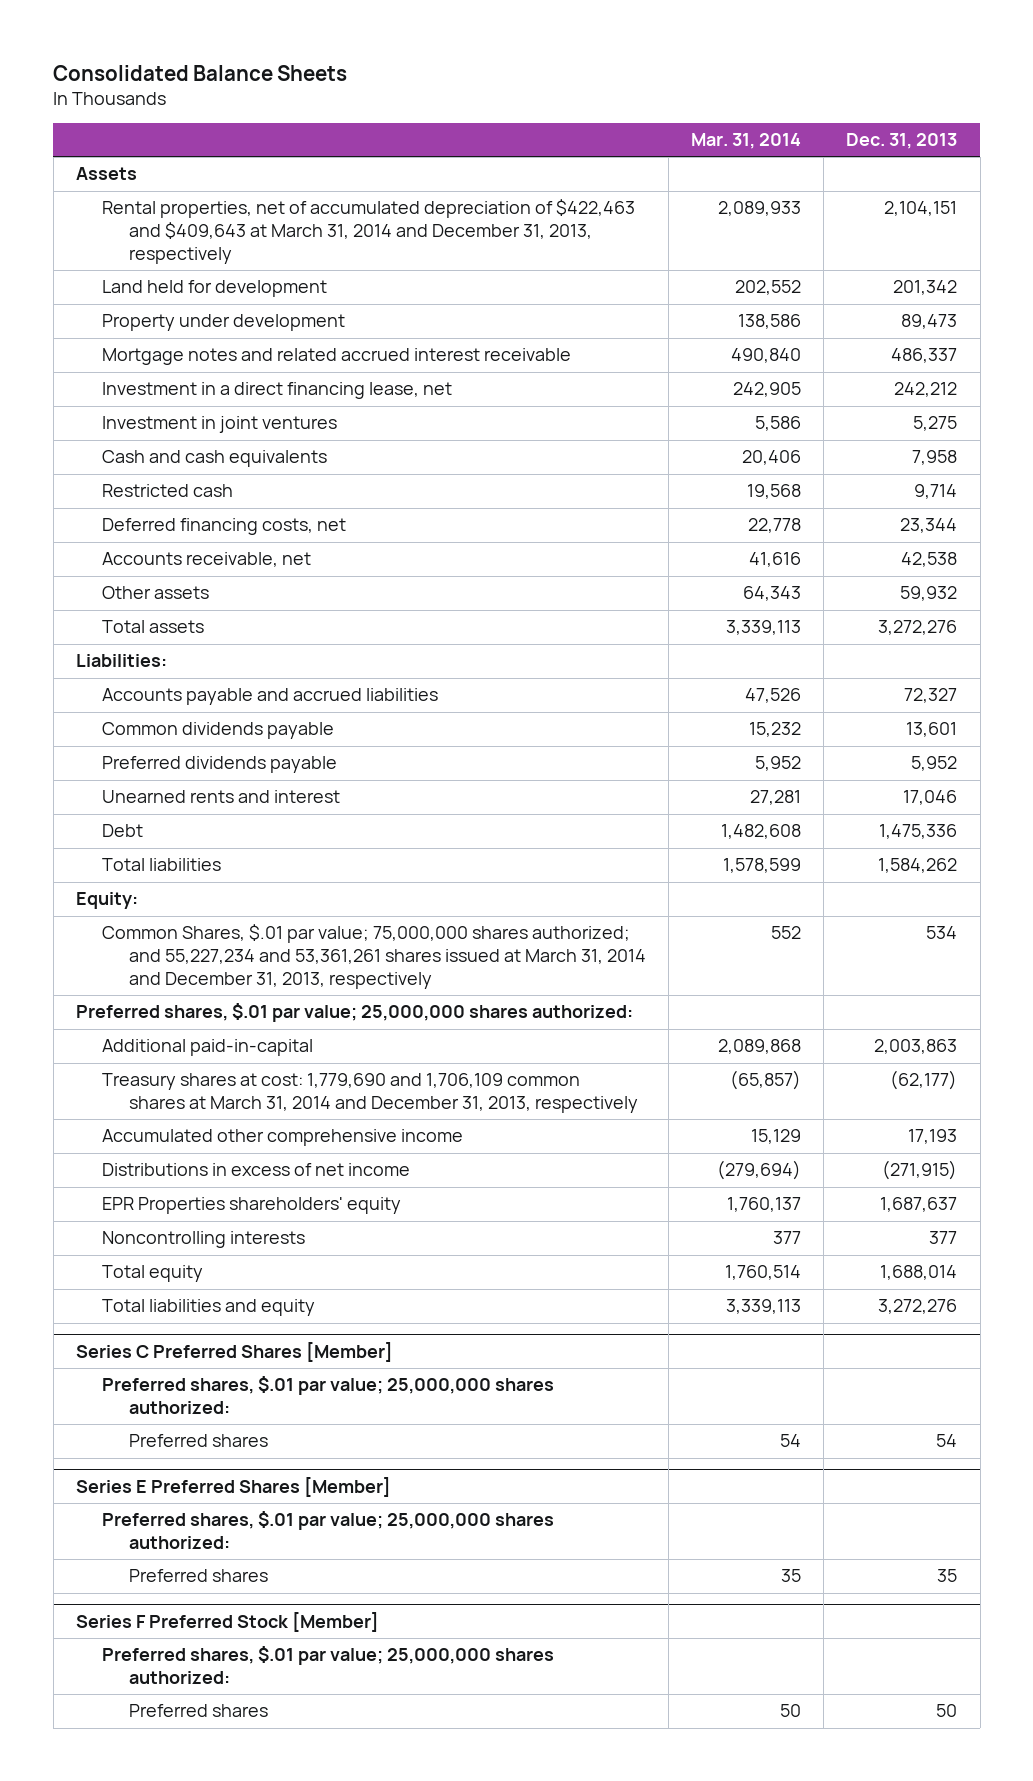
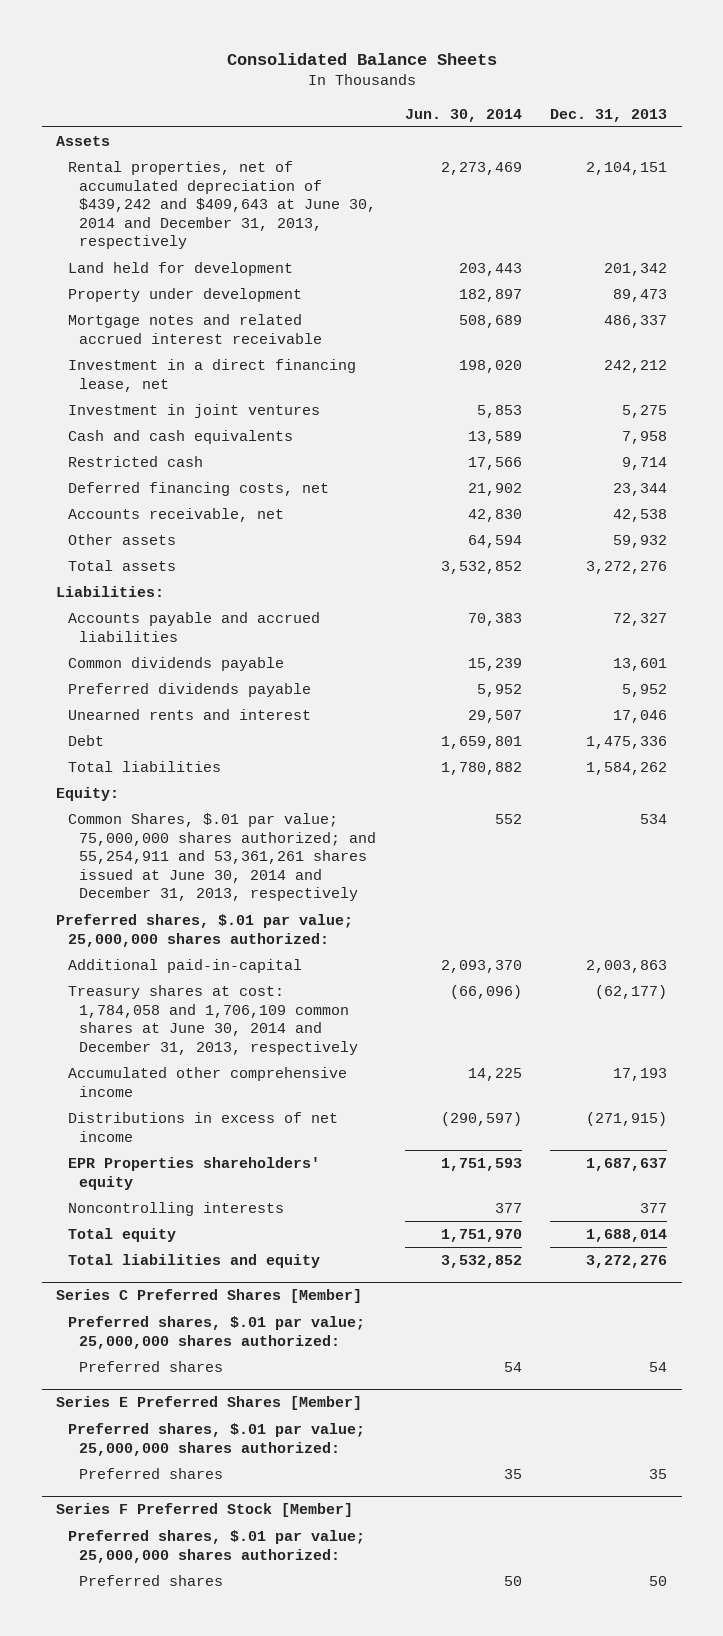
[691,133,802,150] Mar. 31, 2014 -> none
none -> [404,108,522,122] Jun. 30, 2014
[102,199,636,265] Rental properties, net of accumulated depreciation of $422,463 and $409,643 at March 31, 2014 and December 31, 2013, respectively -> [67,161,376,250] Rental properties, net of accumulated depreciation of $439,242 and $409,643 at June 30, 2014 and December 31, 2013, respectively
[102,924,646,990] Common Shares, $.01 par value; 75,000,000 shares authorized; and 55,227,234 and 53,361,261 shares issued at March 31, 2014 and December 31, 2013, respectively -> [67,813,376,902] Common Shares, $.01 par value; 75,000,000 shares authorized; and 55,254,911 and 53,361,261 shares issued at June 30, 2014 and December 31, 2013, respectively
[102,1073,638,1114] Treasury shares at cost: 1,779,690 and 1,706,109 common shares at March 31, 2014 and December 31, 2013, respectively -> [67,985,358,1055] Treasury shares at cost: 1,784,058 and 1,706,109 common shares at June 30, 2014 and December 31, 2013, respectively

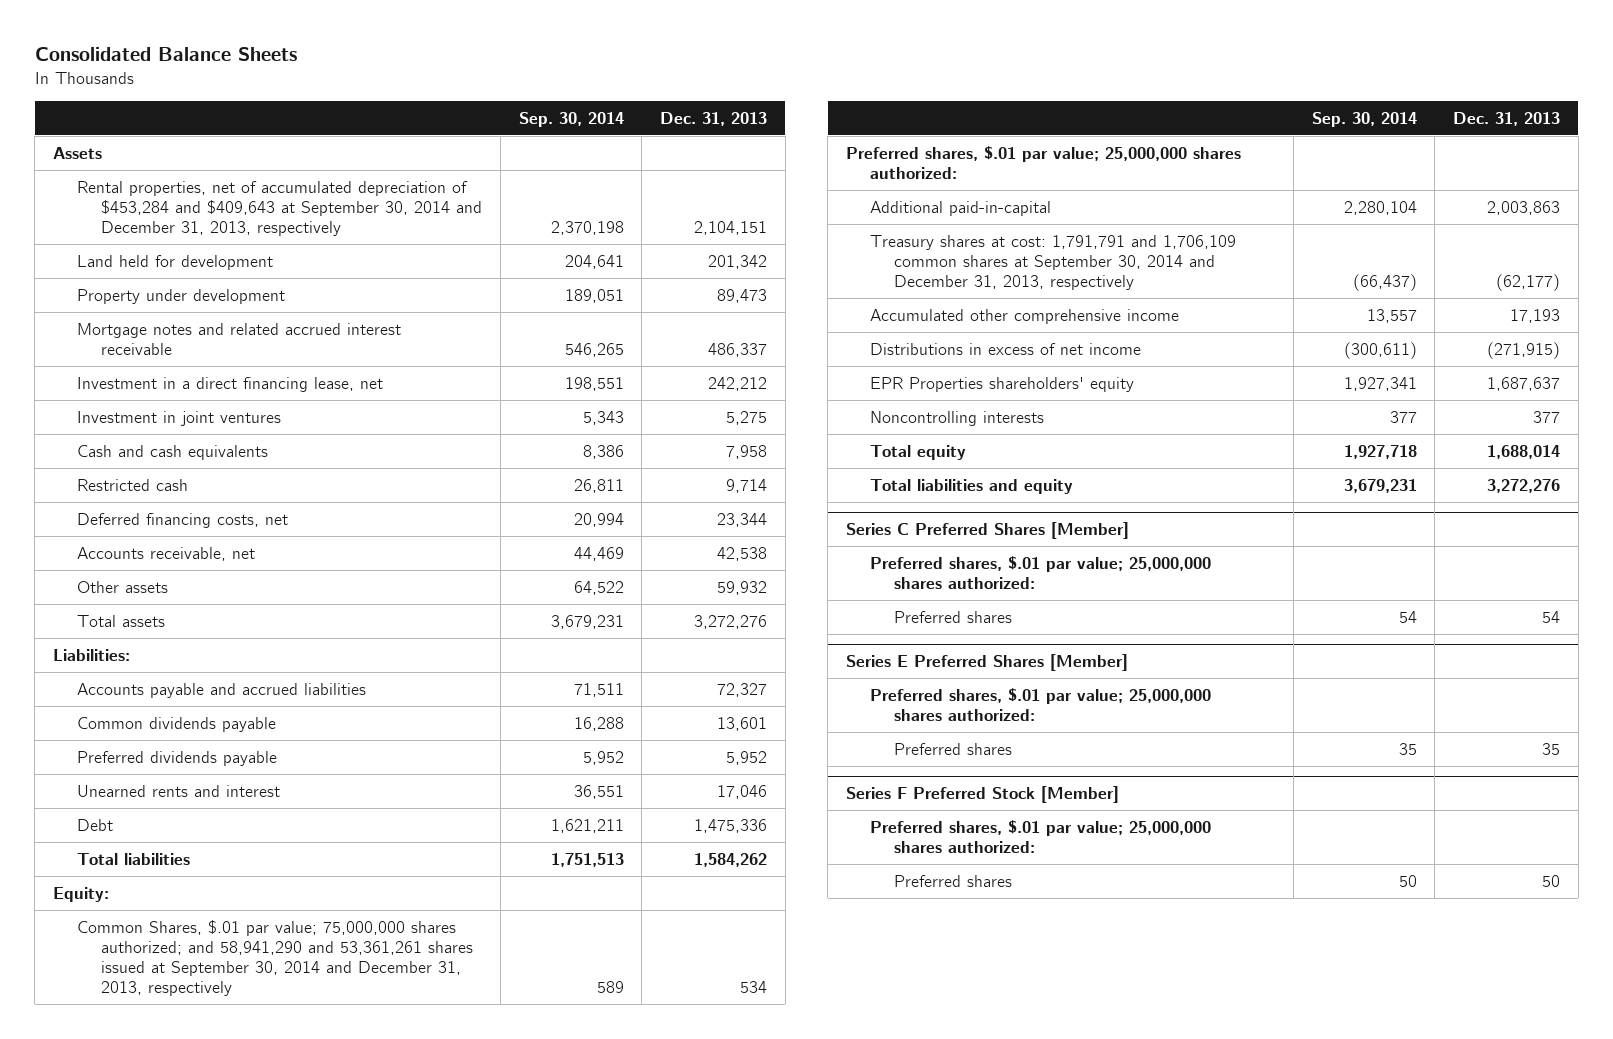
[404,108,522,122] Jun. 30, 2014 -> none
none -> [518,111,624,127] Sep. 30, 2014
[67,161,376,250] Rental properties, net of accumulated depreciation of $439,242 and $409,643 at June 30, 2014 and December 31, 2013, respectively -> [76,180,483,237] Rental properties, net of accumulated depreciation of $453,284 and $409,643 at September 30, 2014 and December 31, 2013, respectively
[67,813,376,902] Common Shares, $.01 par value; 75,000,000 shares authorized; and 55,254,911 and 53,361,261 shares issued at June 30, 2014 and December 31, 2013, respectively -> [76,919,474,997] Common Shares, $.01 par value; 75,000,000 shares authorized; and 58,941,290 and 53,361,261 shares issued at September 30, 2014 and December 31, 2013, respectively
[67,985,358,1055] Treasury shares at cost: 1,784,058 and 1,706,109 common shares at June 30, 2014 and December 31, 2013, respectively -> [870,234,1237,291] Treasury shares at cost: 1,791,791 and 1,706,109 common shares at September 30, 2014 and December 31, 2013, respectively

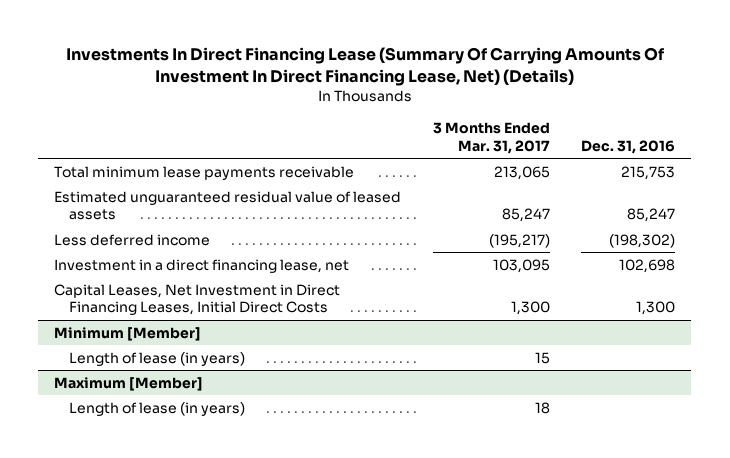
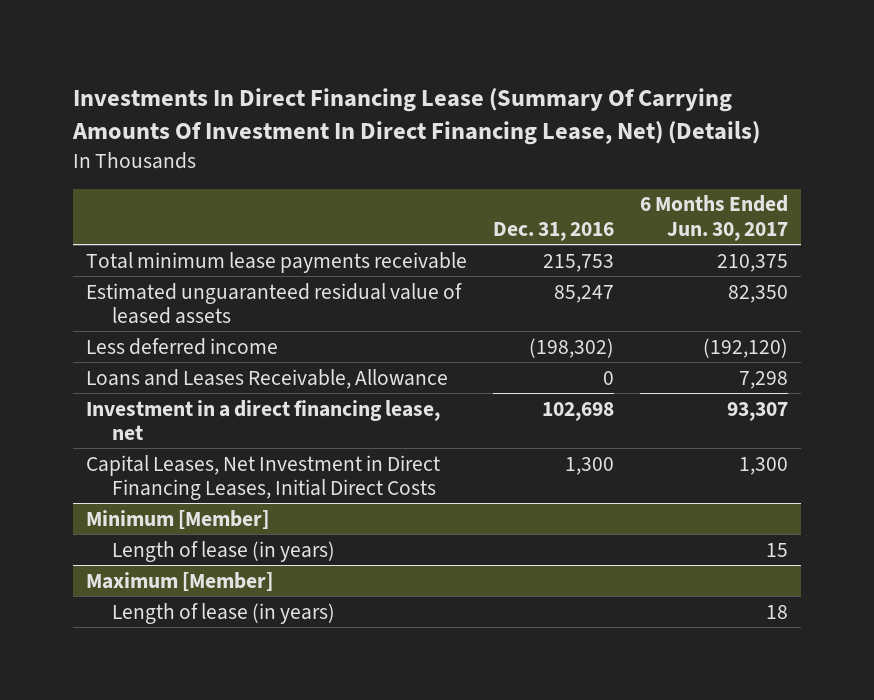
[432,121,550,154] 3 Months Ended Mar. 31, 2017 -> none
none -> [640,195,789,241] 6 Months Ended Jun. 30, 2017
none -> [85,368,448,389] Loans and Leases Receivable, Allowance

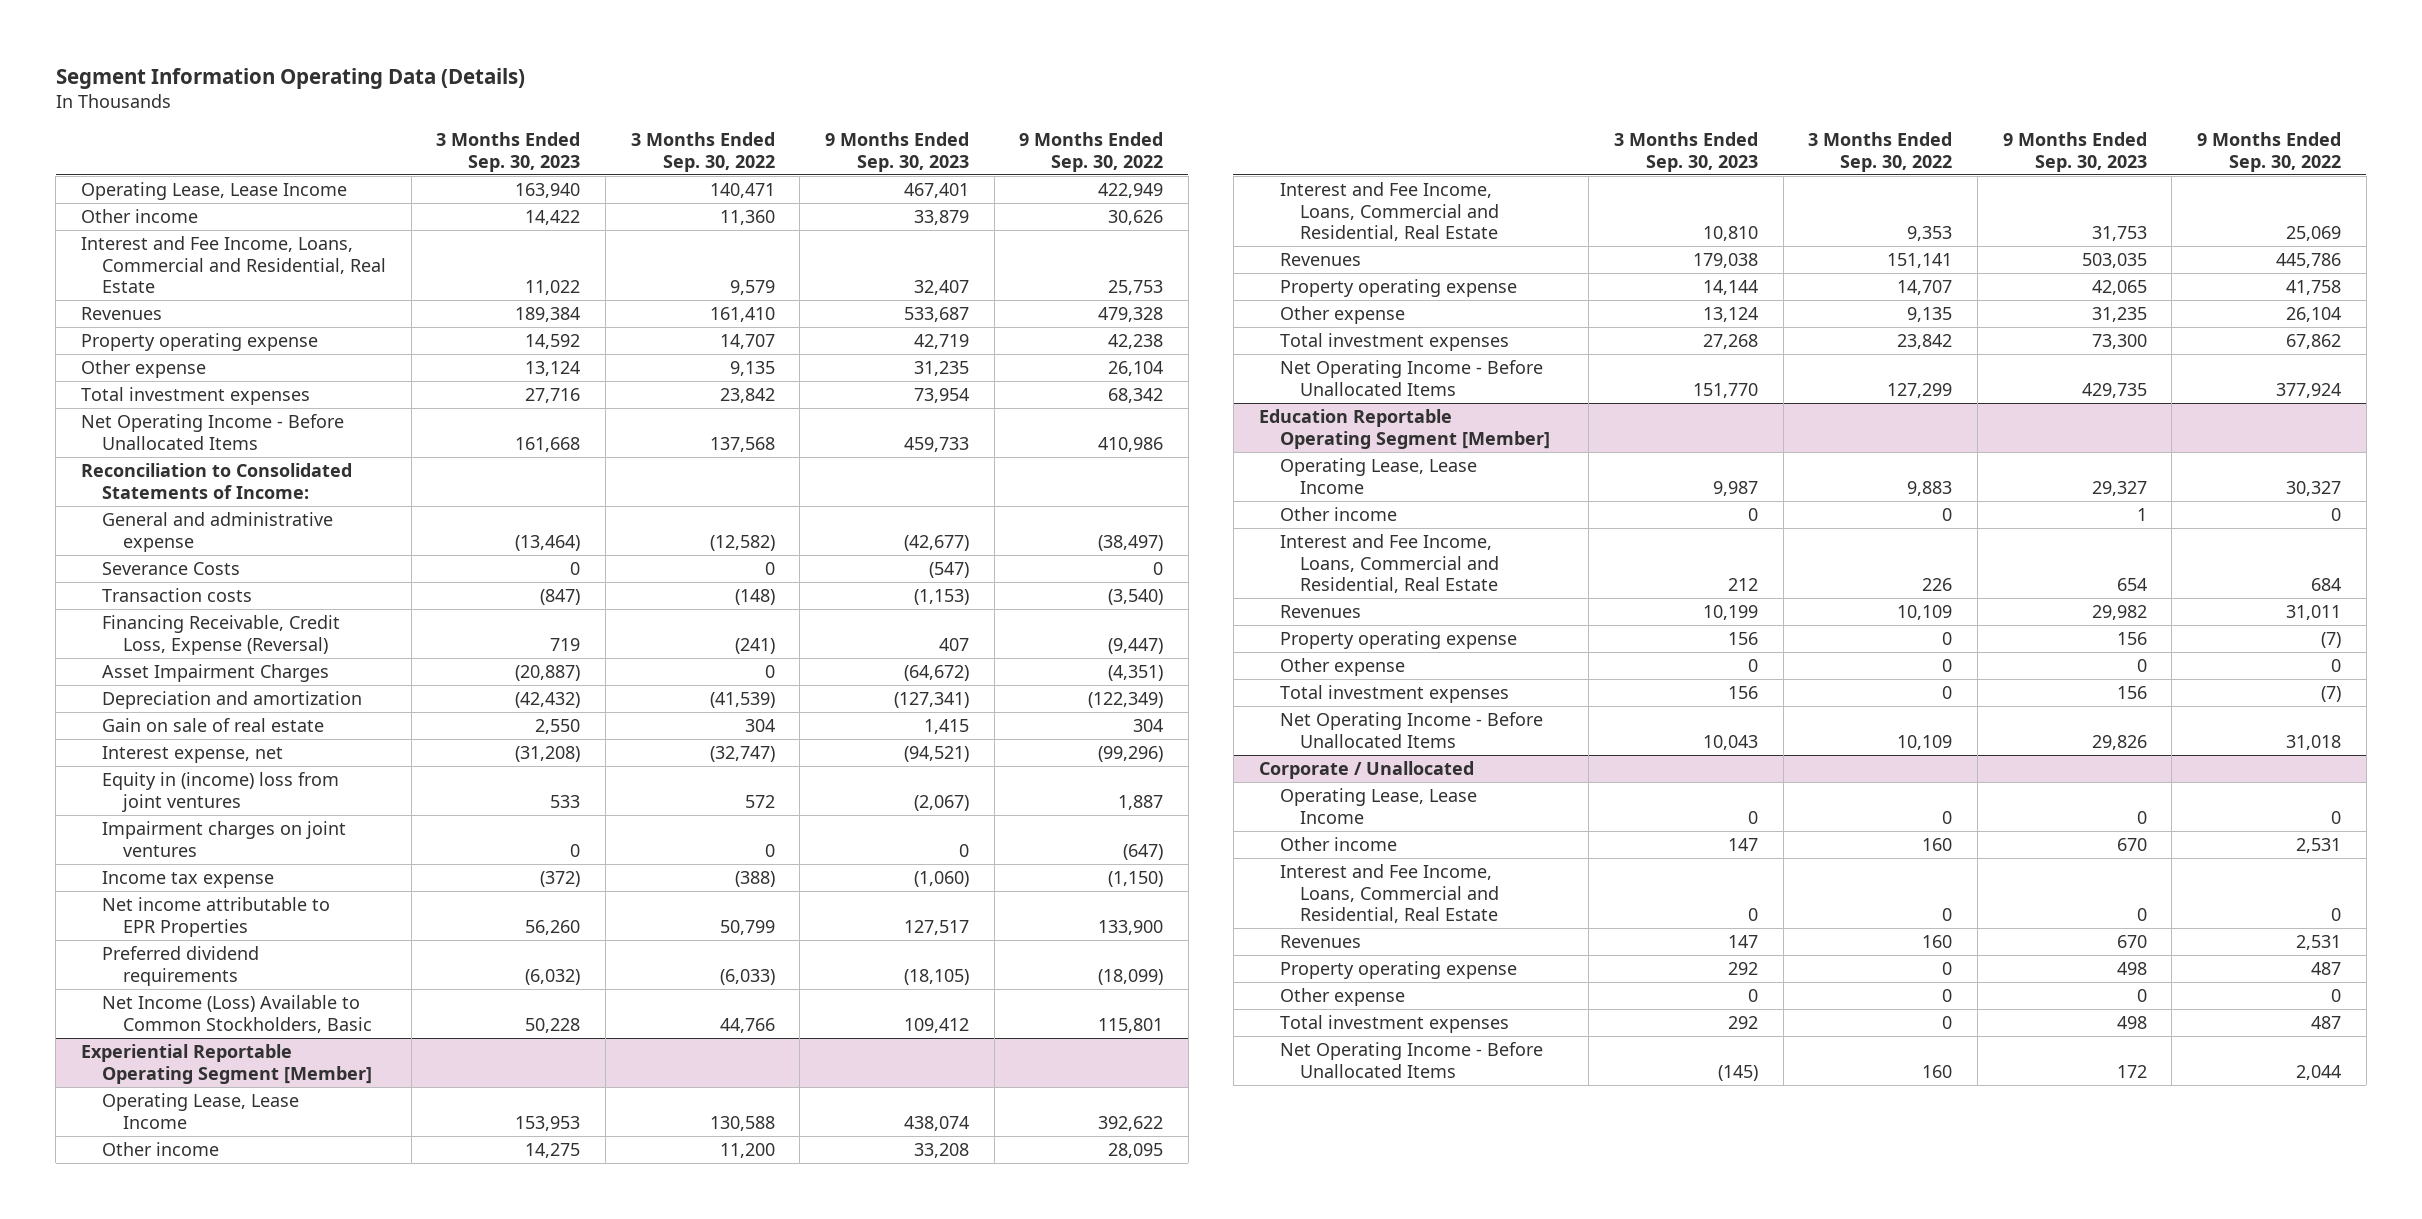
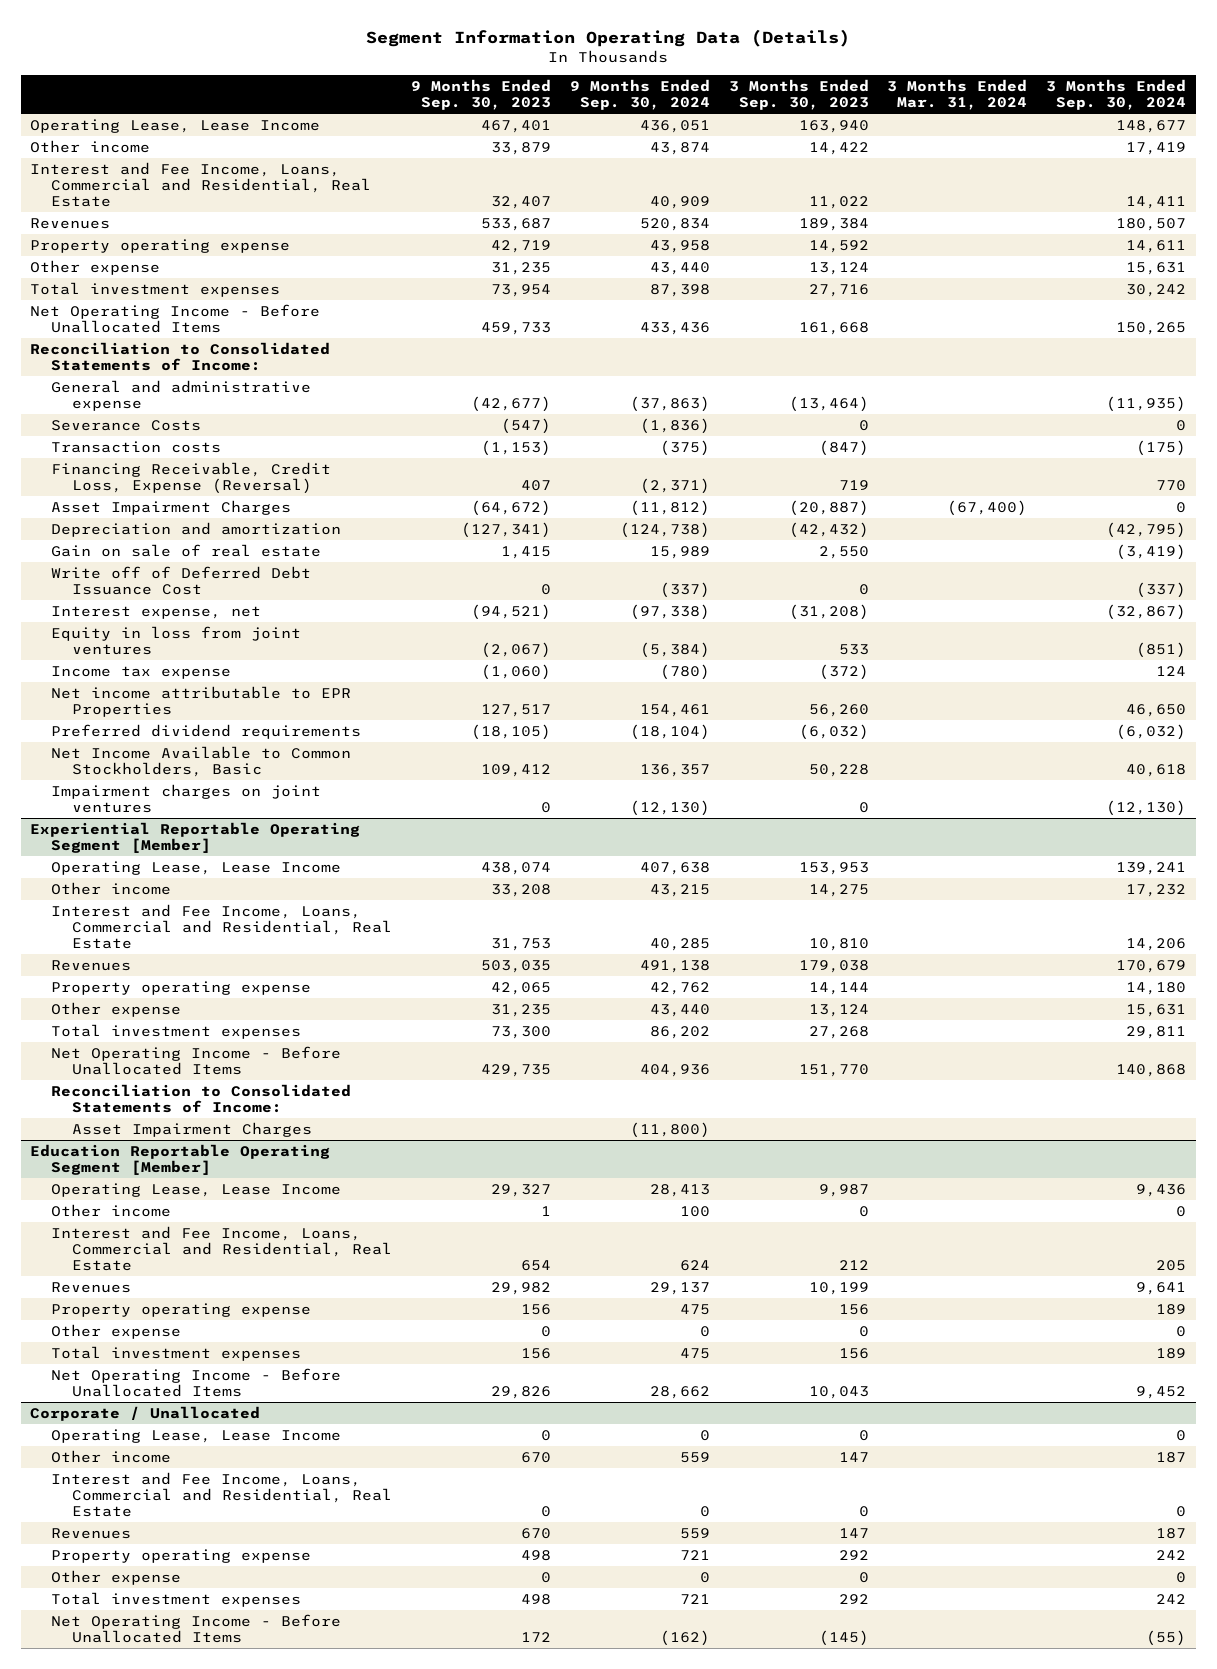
[630,132,775,172] 3 Months Ended Sep. 30, 2022 -> none
[1019,132,1164,172] 9 Months Ended Sep. 30, 2022 -> none
none -> [569,79,710,111] 9 Months Ended Sep. 30, 2024
none -> [887,79,1028,111] 3 Months Ended Mar. 31, 2024
none -> [1046,79,1187,111] 3 Months Ended Sep. 30, 2024
none -> [51,565,312,595] Write off of Deferred Debt Issuance Cost
[101,772,339,812] Equity in (income) loss from joint ventures -> [51,625,302,655] Equity in loss from joint ventures
[101,995,372,1033] Net Income (Loss) Available to Common Stockholders, Basic -> [51,745,352,777] Net Income Available to Common Stockholders, Basic
[101,821,346,857] Impairment charges on joint ventures -> [51,783,322,813] Impairment charges on joint ventures
none -> [51,1083,352,1113] Reconciliation to Consolidated Statements of Income:
none -> [71,1121,312,1137] Asset Impairment Charges

